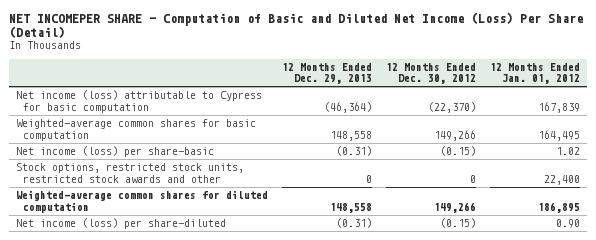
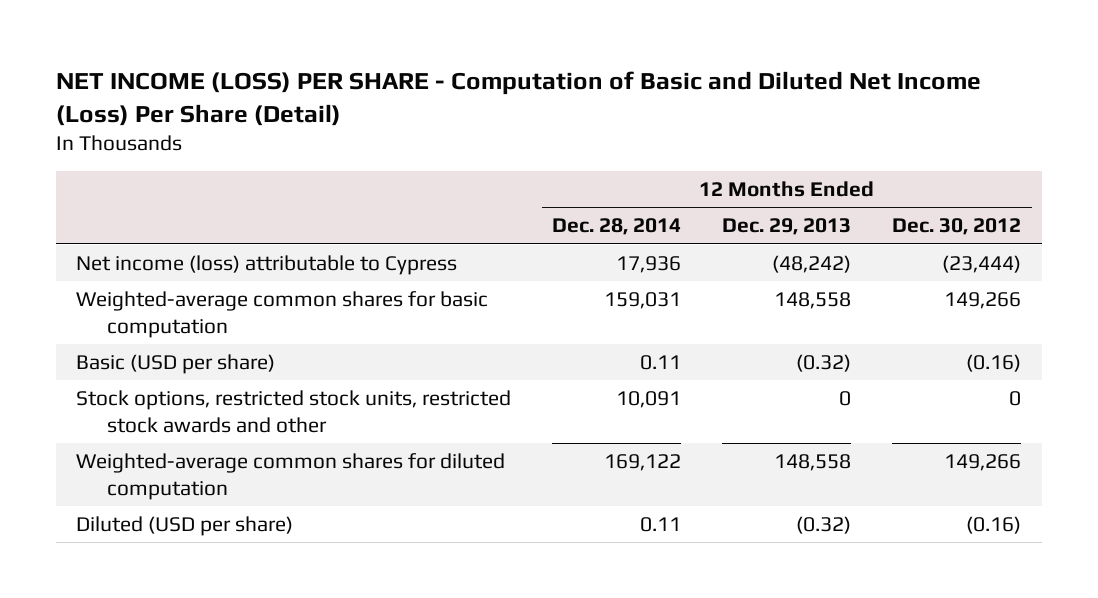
[8,12,583,39] NET INCOMEPER SHARE - Computation of Basic and Diluted Net Income (Loss) Per Share (Detail) -> [55,70,981,126] NET INCOME (LOSS) PER SHARE - Computation of Basic and Diluted Net Income (Loss) Per Share (Detail)
[490,62,581,85] 12 Months Ended Jan. 01, 2012 -> none
none -> [552,218,682,236] Dec. 28, 2014
[15,90,262,113] Net income (loss) attributable to Cypress for basic computation -> [76,254,458,275] Net income (loss) attributable to Cypress
[323,101,372,113] (46,364) -> [772,254,852,273] (48,242)
[428,101,477,113] (22,370) -> [942,254,1022,273] (23,444)
[15,146,214,158] Net income (loss) per share-basic -> [76,353,276,374] Basic (USD per share)
[335,146,372,157] (0.31) -> [796,353,852,372] (0.32)
[440,146,477,157] (0.15) -> [966,353,1022,372] (0.16)
[15,218,226,230] Net income (loss) per share-diluted -> [76,515,294,536] Diluted (USD per share)
[335,218,372,229] (0.31) -> [796,515,852,534] (0.32)
[440,218,477,229] (0.15) -> [966,515,1022,534] (0.16)

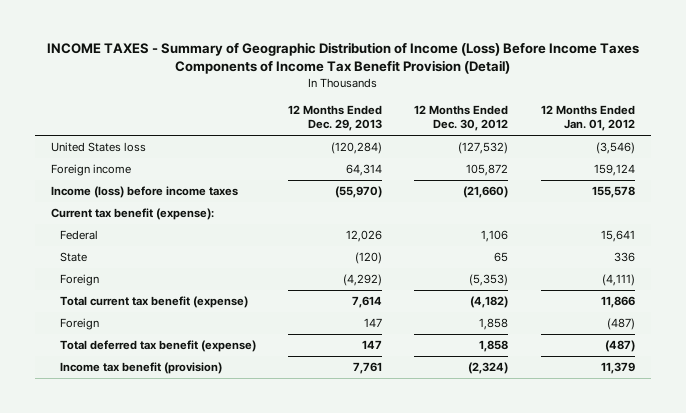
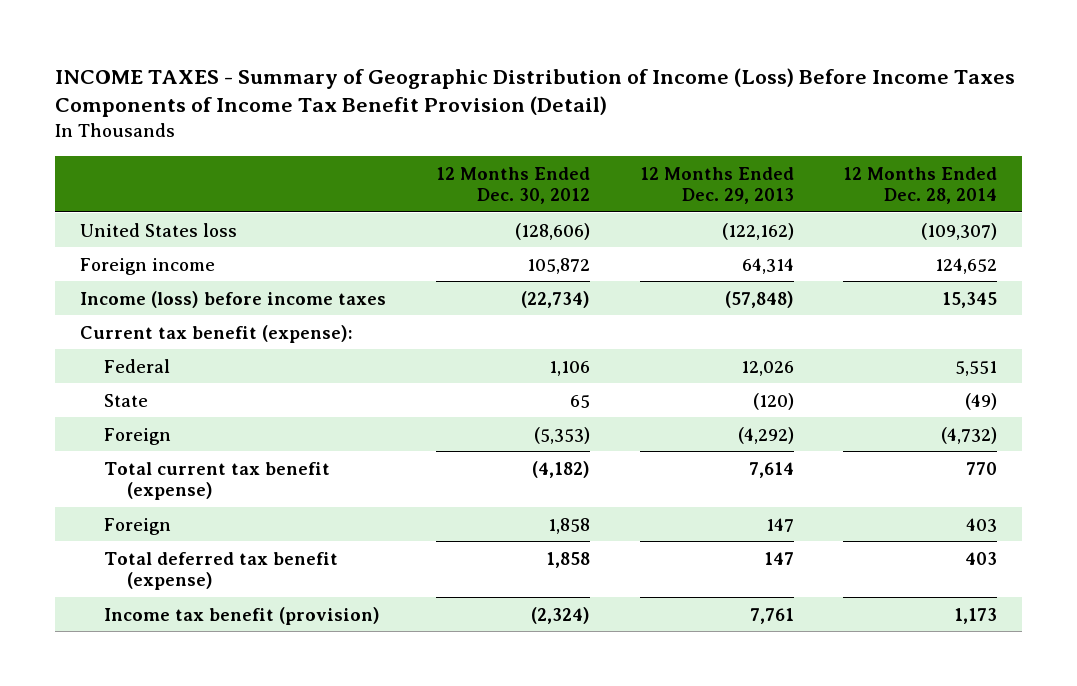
[540,105,635,132] 12 Months Ended Jan. 01, 2012 -> none
none -> [843,166,998,205] 12 Months Ended Dec. 28, 2014
[330,142,382,155] (120,284) -> [721,222,794,240] (122,162)
[458,142,509,155] (127,532) -> [514,222,590,240] (128,606)
[334,186,382,199] (55,970) -> [724,290,794,308] (57,848)
[463,186,509,199] (21,660) -> [520,290,590,308] (22,734)

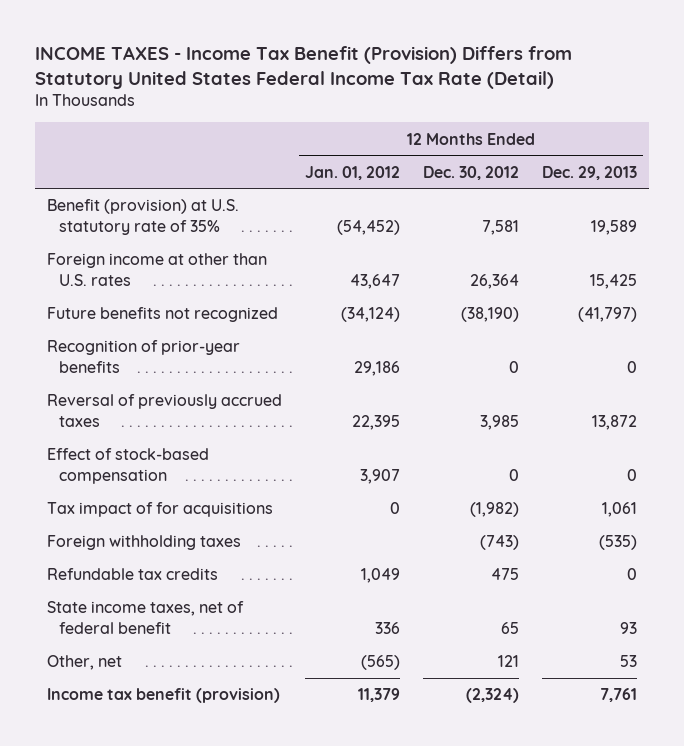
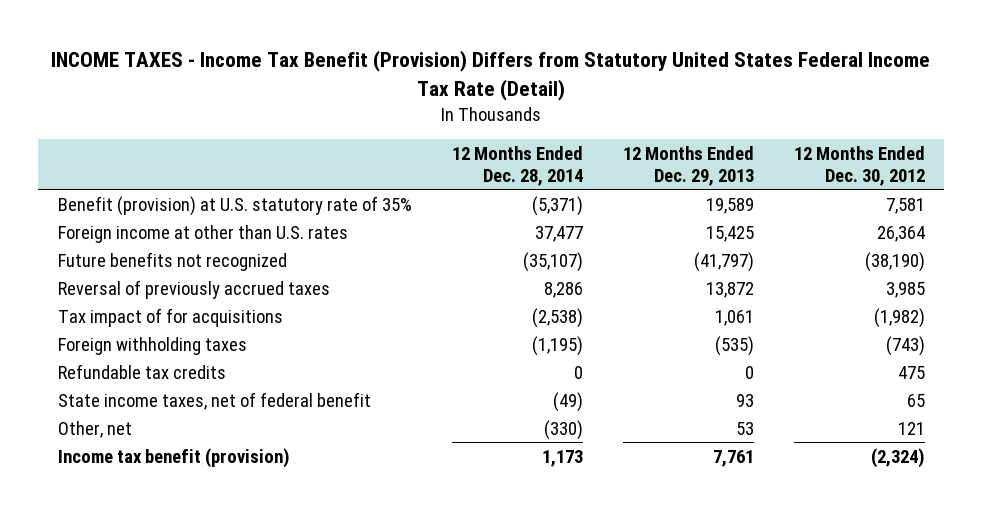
[304,165,400,180] Jan. 01, 2012 -> none
none -> [452,145,584,186] 12 Months Ended Dec. 28, 2014
[46,340,240,373] Recognition of prior-year benefits -> none
[46,448,209,484] Effect of stock-based compensation -> none

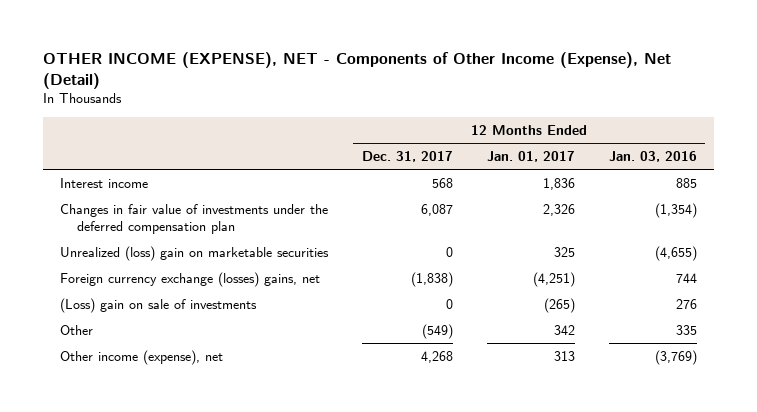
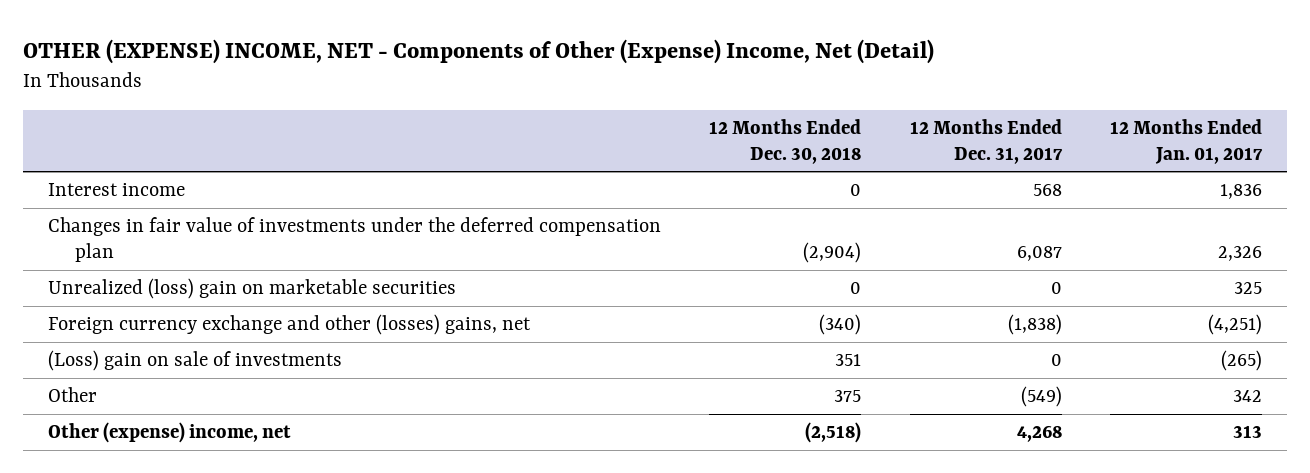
[42,52,671,90] OTHER INCOME (EXPENSE), NET - Components of Other Income (Expense), Net (Detail) -> [23,38,935,64] OTHER (EXPENSE) INCOME, NET - Components of Other (Expense) Income, Net (Detail)
[608,150,697,162] Jan. 03, 2016 -> none
none -> [709,118,862,164] 12 Months Ended Dec. 30, 2018
[59,271,320,287] Foreign currency exchange (losses) gains, net -> [47,314,531,336] Foreign currency exchange and other (losses) gains, net
[59,349,223,365] Other income (expense), net -> [47,422,291,444] Other (expense) income, net

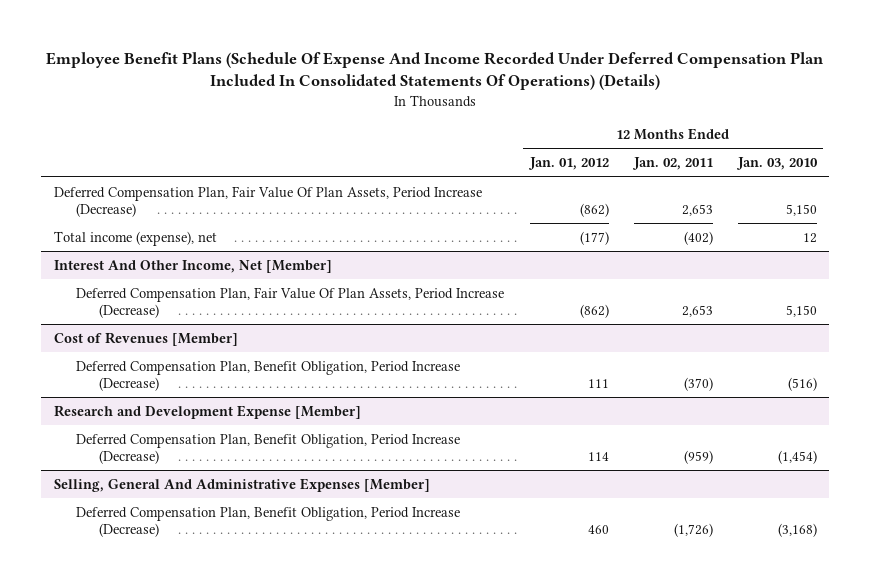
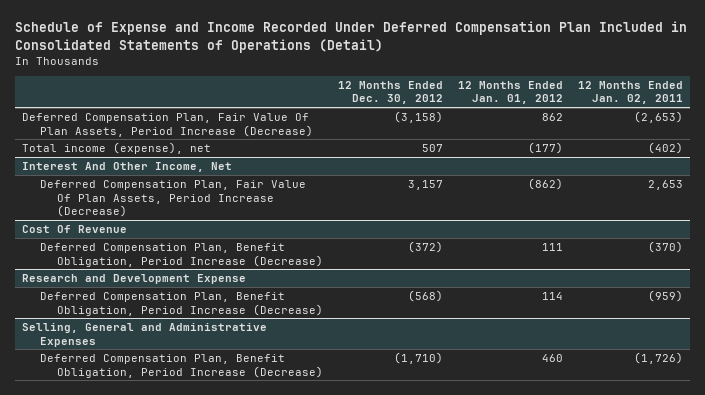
[46,51,825,91] Employee Benefit Plans (Schedule Of Expense And Income Recorded Under Deferred Compensation Plan Included In Consolidated Statements Of Operations) (Details) -> [14,21,687,53] Schedule of Expense and Income Recorded Under Deferred Compensation Plan Included in Consolidated Statements of Operations (Detail)
[735,157,818,171] Jan. 03, 2010 -> none
none -> [338,80,444,105] 12 Months Ended Dec. 30, 2012
[579,202,609,217] (862) -> [541,113,563,122] 862
[681,203,713,216] 2,653 -> [633,111,683,124] (2,653)
[53,259,332,273] Interest And Other Income, Net [Member] -> [22,162,233,173] Interest And Other Income, Net
[53,331,238,346] Cost of Revenues [Member] -> none
none -> [22,225,128,234] Cost Of Revenue
[53,404,361,419] Research and Development Expense [Member] -> [22,274,247,285] Research and Development Expense
[53,477,430,492] Selling, General And Administrative Expenses [Member] -> [22,323,268,347] Selling, General and Administrative Expenses

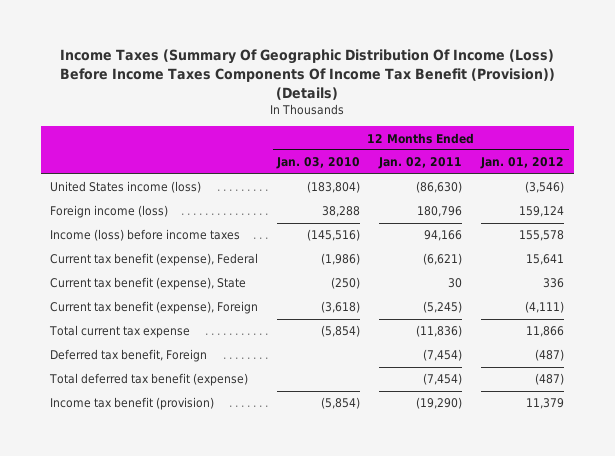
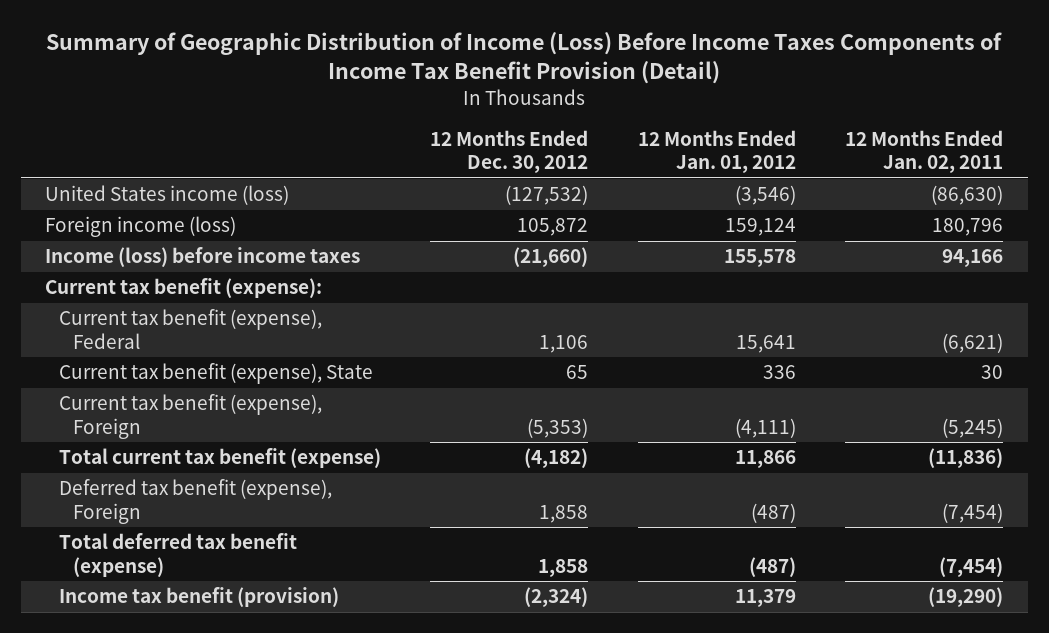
[60,48,556,100] Income Taxes (Summary Of Geographic Distribution Of Income (Loss) Before Income Taxes Components Of Income Tax Benefit (Provision)) (Details) -> [46,31,1003,85] Summary of Geographic Distribution of Income (Loss) Before Income Taxes Components of Income Tax Benefit Provision (Detail)
[276,157,361,170] Jan. 03, 2010 -> none
none -> [430,129,589,174] 12 Months Ended Dec. 30, 2012
none -> [45,278,323,299] Current tax benefit (expense):
[49,325,191,339] Total current tax expense -> [59,448,382,469] Total current tax benefit (expense)
[50,349,208,363] Deferred tax benefit, Foreign -> [59,479,333,524] Deferred tax benefit (expense), Foreign

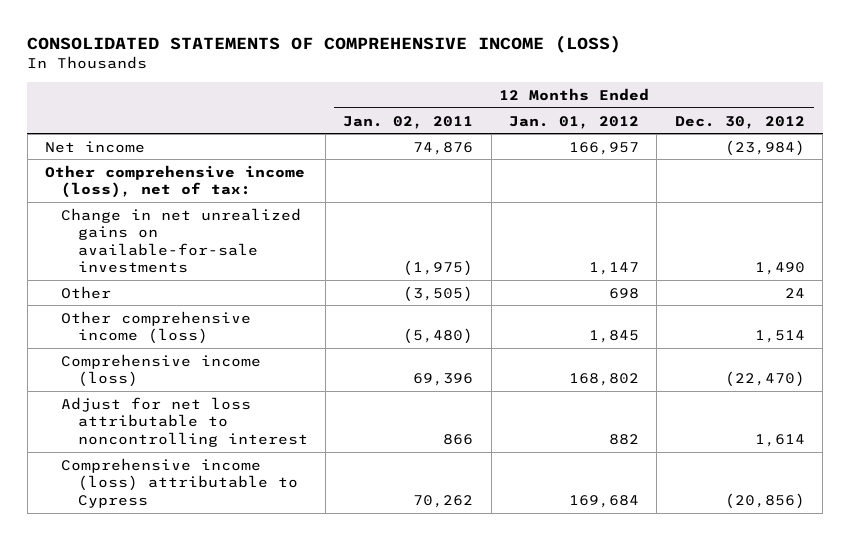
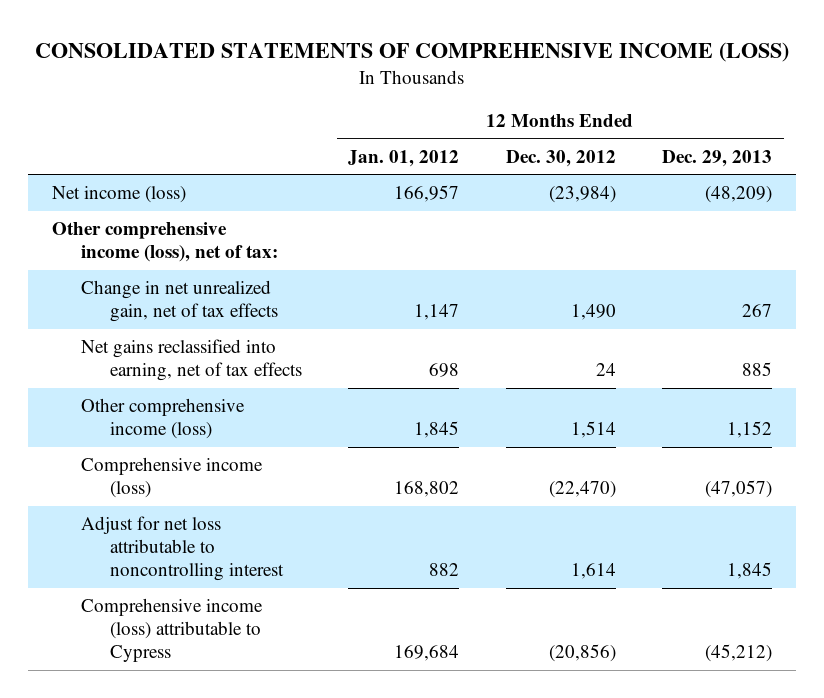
[343,115,474,129] Jan. 02, 2011 -> none
none -> [662,149,773,167] Dec. 29, 2013
[45,140,146,153] Net income -> [51,186,186,204] Net income (loss)
[61,207,302,274] Change in net unrealized gains on available-for-sale investments -> [80,280,278,323] Change in net unrealized gain, net of tax effects
[61,285,112,299] Other -> [80,339,302,382] Net gains reclassified into earning, net of tax effects

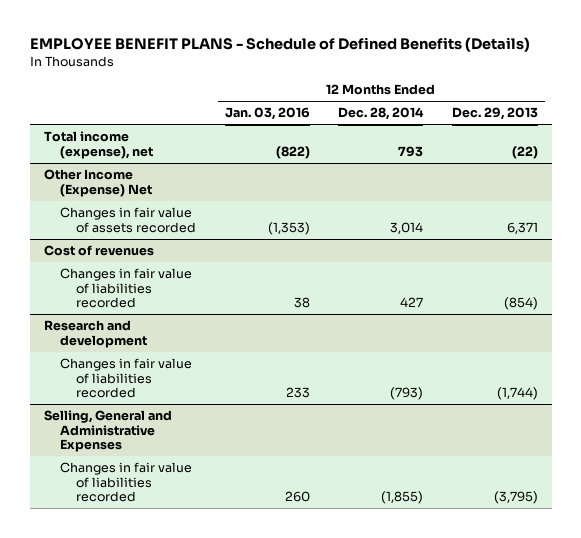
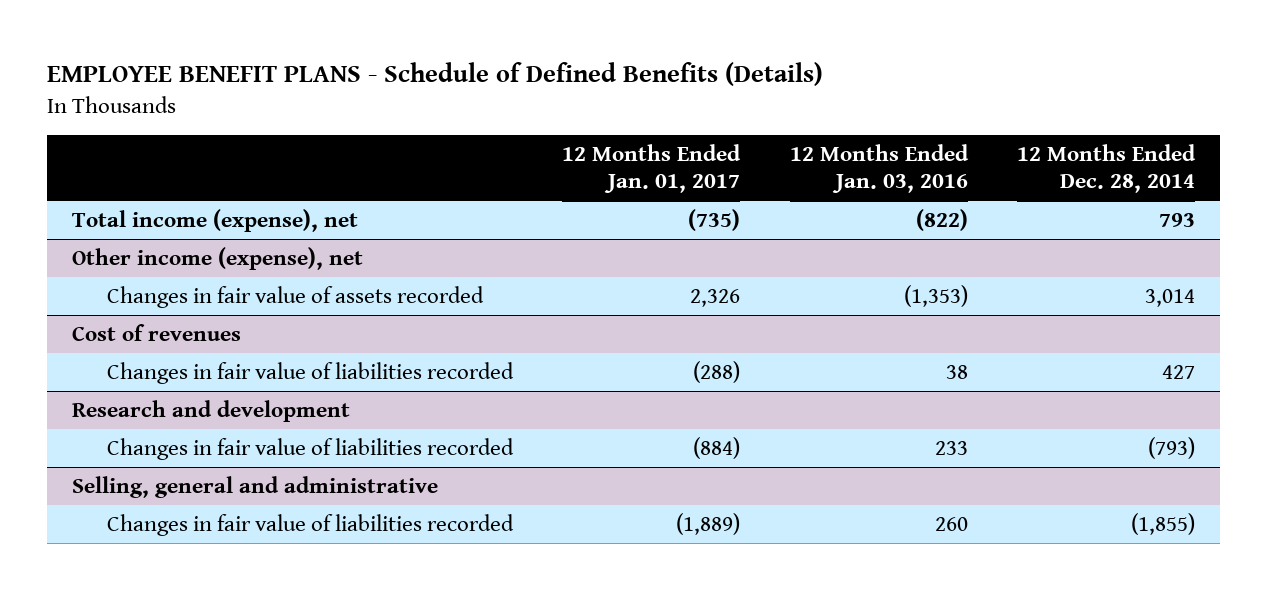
[451,107,538,121] Dec. 29, 2013 -> none
none -> [562,144,742,194] 12 Months Ended Jan. 01, 2017
[43,169,153,197] Other Income (Expense) Net -> [72,247,364,271] Other income (expense), net
[43,410,172,453] Selling, General and Administrative Expenses -> [72,476,439,499] Selling, general and administrative

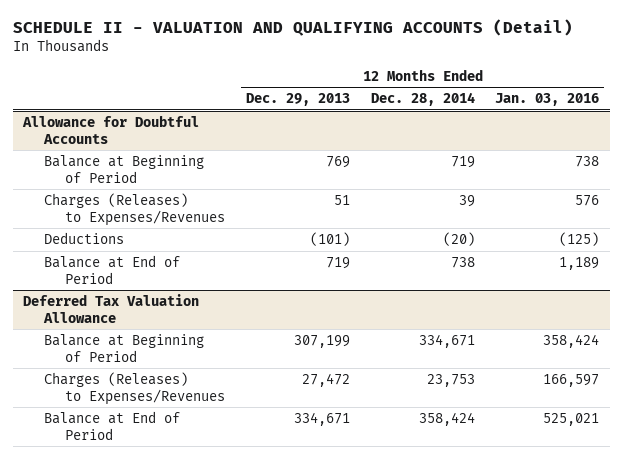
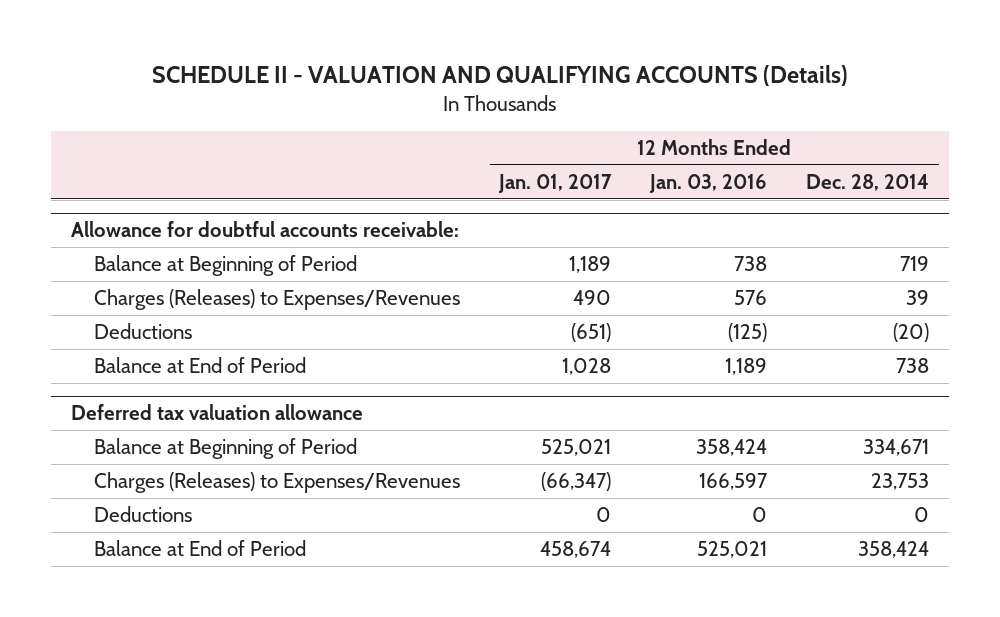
[12,19,573,37] SCHEDULE II - VALUATION AND QUALIFYING ACCOUNTS (Detail) -> [152,65,849,87] SCHEDULE II - VALUATION AND QUALIFYING ACCOUNTS (Details)
[246,93,351,107] Dec. 29, 2013 -> none
none -> [498,173,613,193] Jan. 01, 2017
[22,114,200,144] Allowance for Doubtful Accounts -> [70,221,459,238] Allowance for doubtful accounts receivable:
[23,293,200,323] Deferred Tax Valuation Allowance -> [70,404,363,421] Deferred tax valuation allowance
none -> [94,505,193,522] Deductions

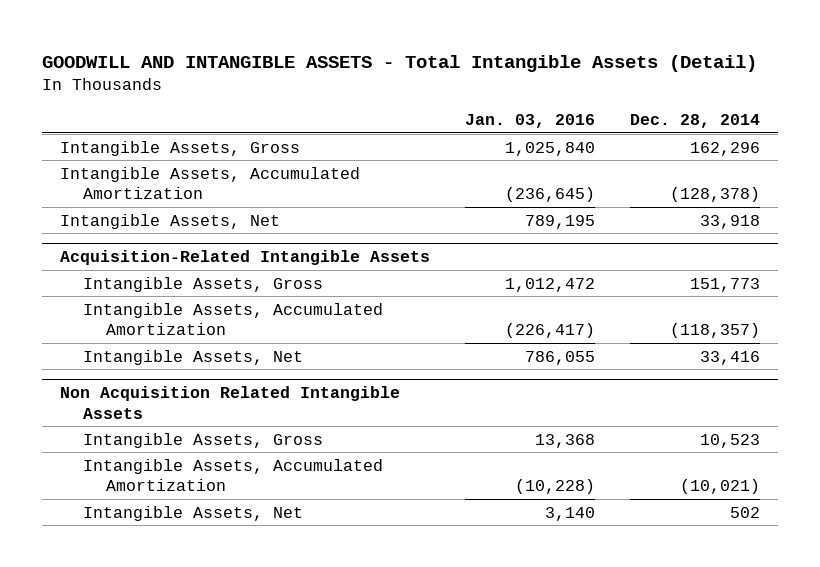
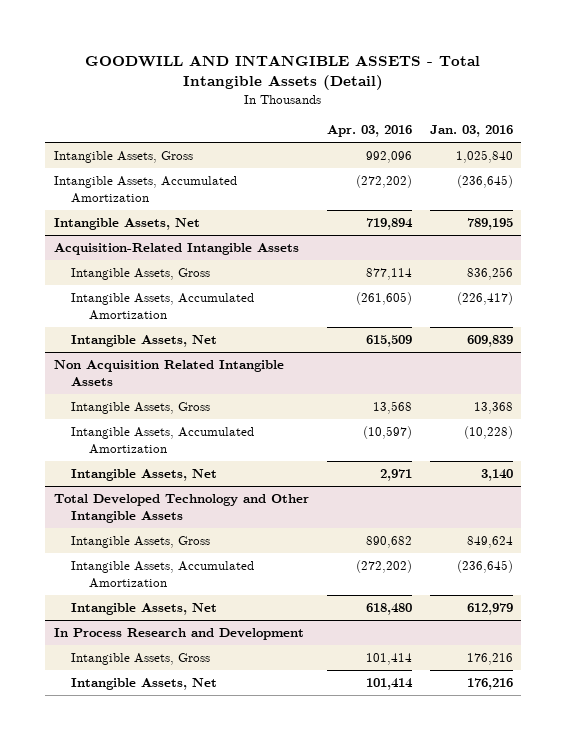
[630,114,761,129] Dec. 28, 2014 -> none
none -> [326,125,412,138] Apr. 03, 2016
[504,277,595,292] 1,012,472 -> [466,267,513,281] 836,256
[524,350,595,365] 786,055 -> [466,335,513,348] 609,839
none -> [54,494,310,523] Total Developed Technology and Other Intangible Assets
none -> [71,536,211,549] Intangible Assets, Gross
none -> [71,561,255,588] Intangible Assets, Accumulated Amortization
none -> [71,603,218,616] Intangible Assets, Net
none -> [54,628,305,641] In Process Research and Development
none -> [71,653,211,666] Intangible Assets, Gross
none -> [71,678,218,691] Intangible Assets, Net

